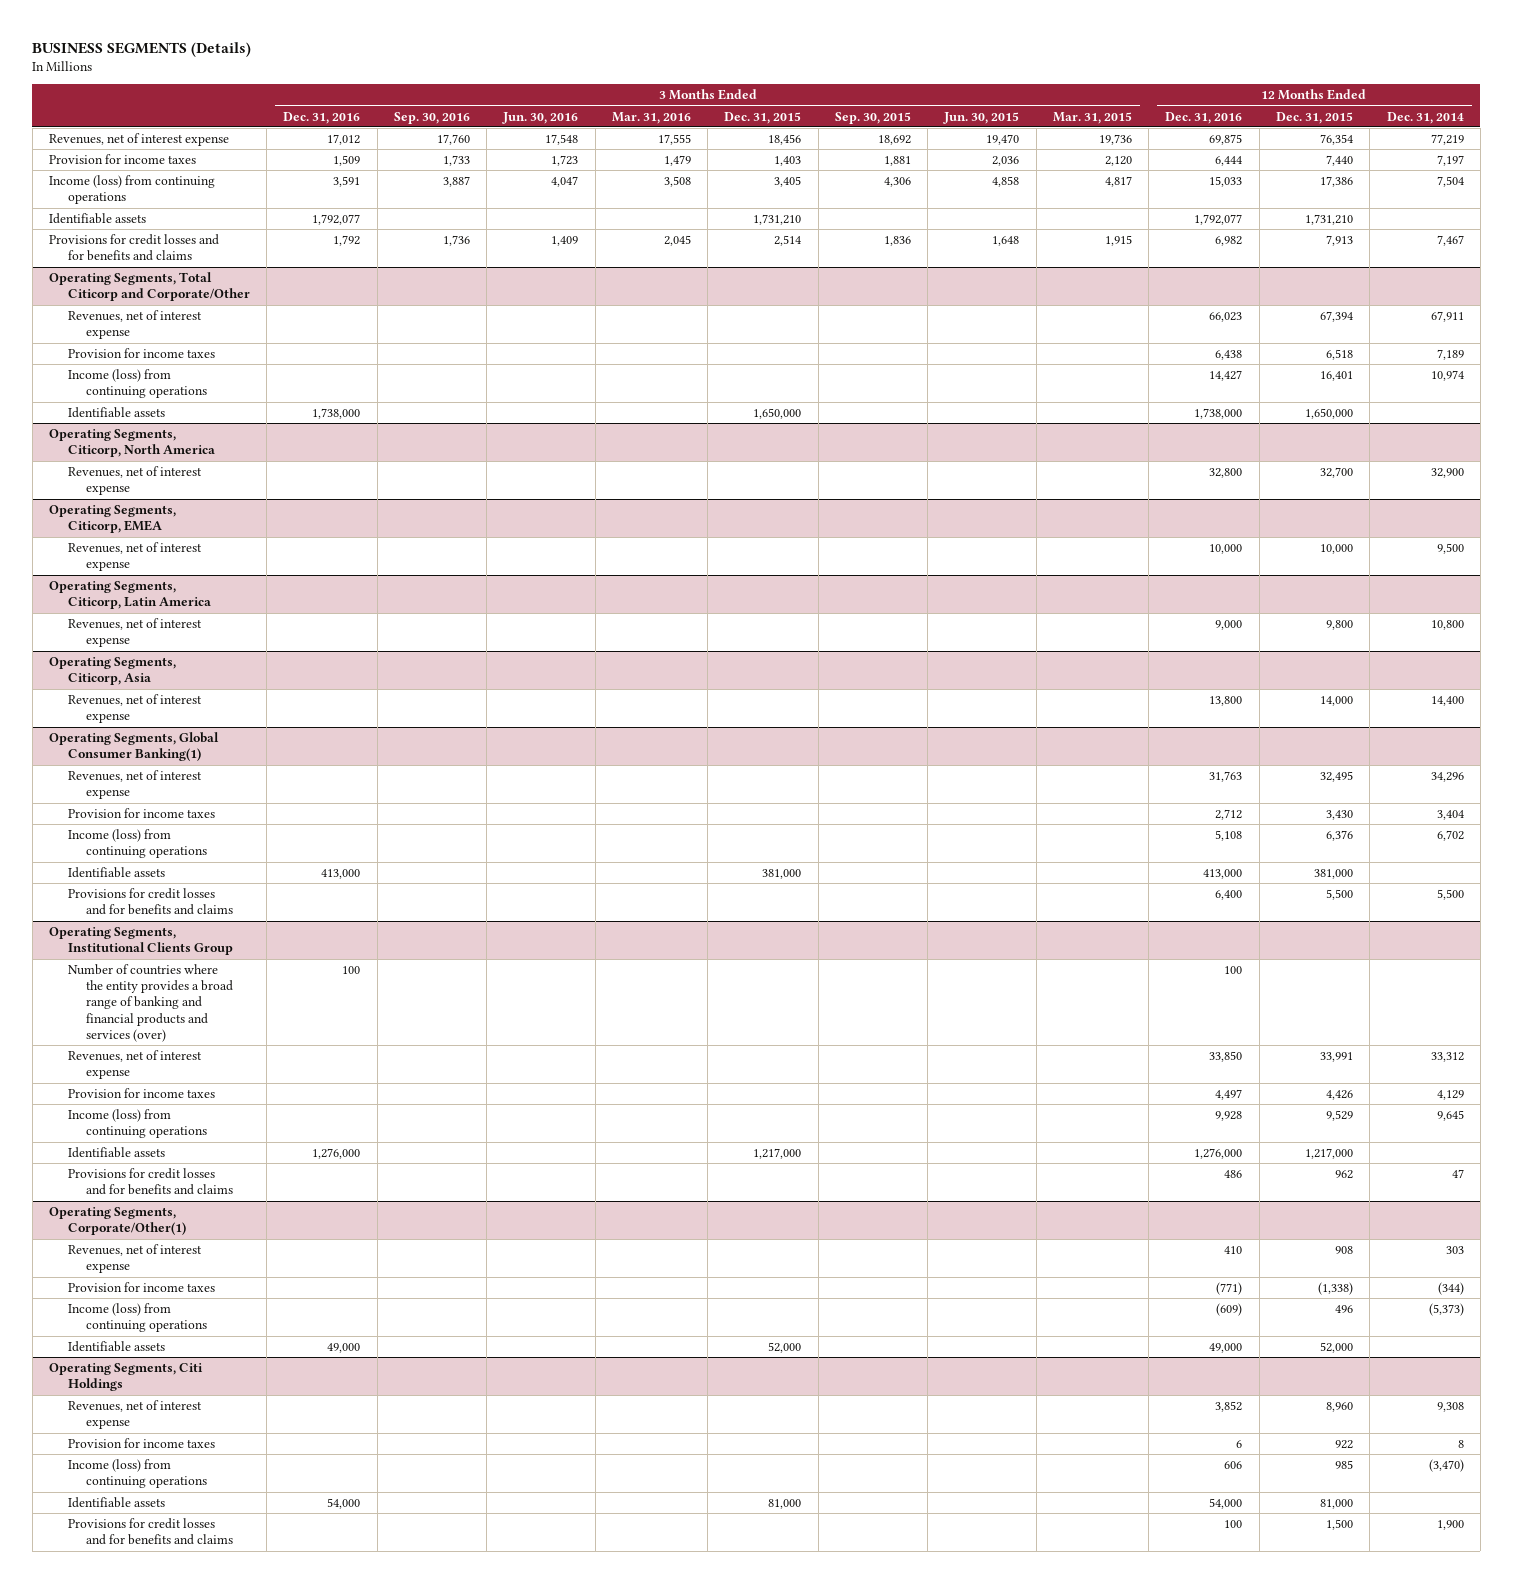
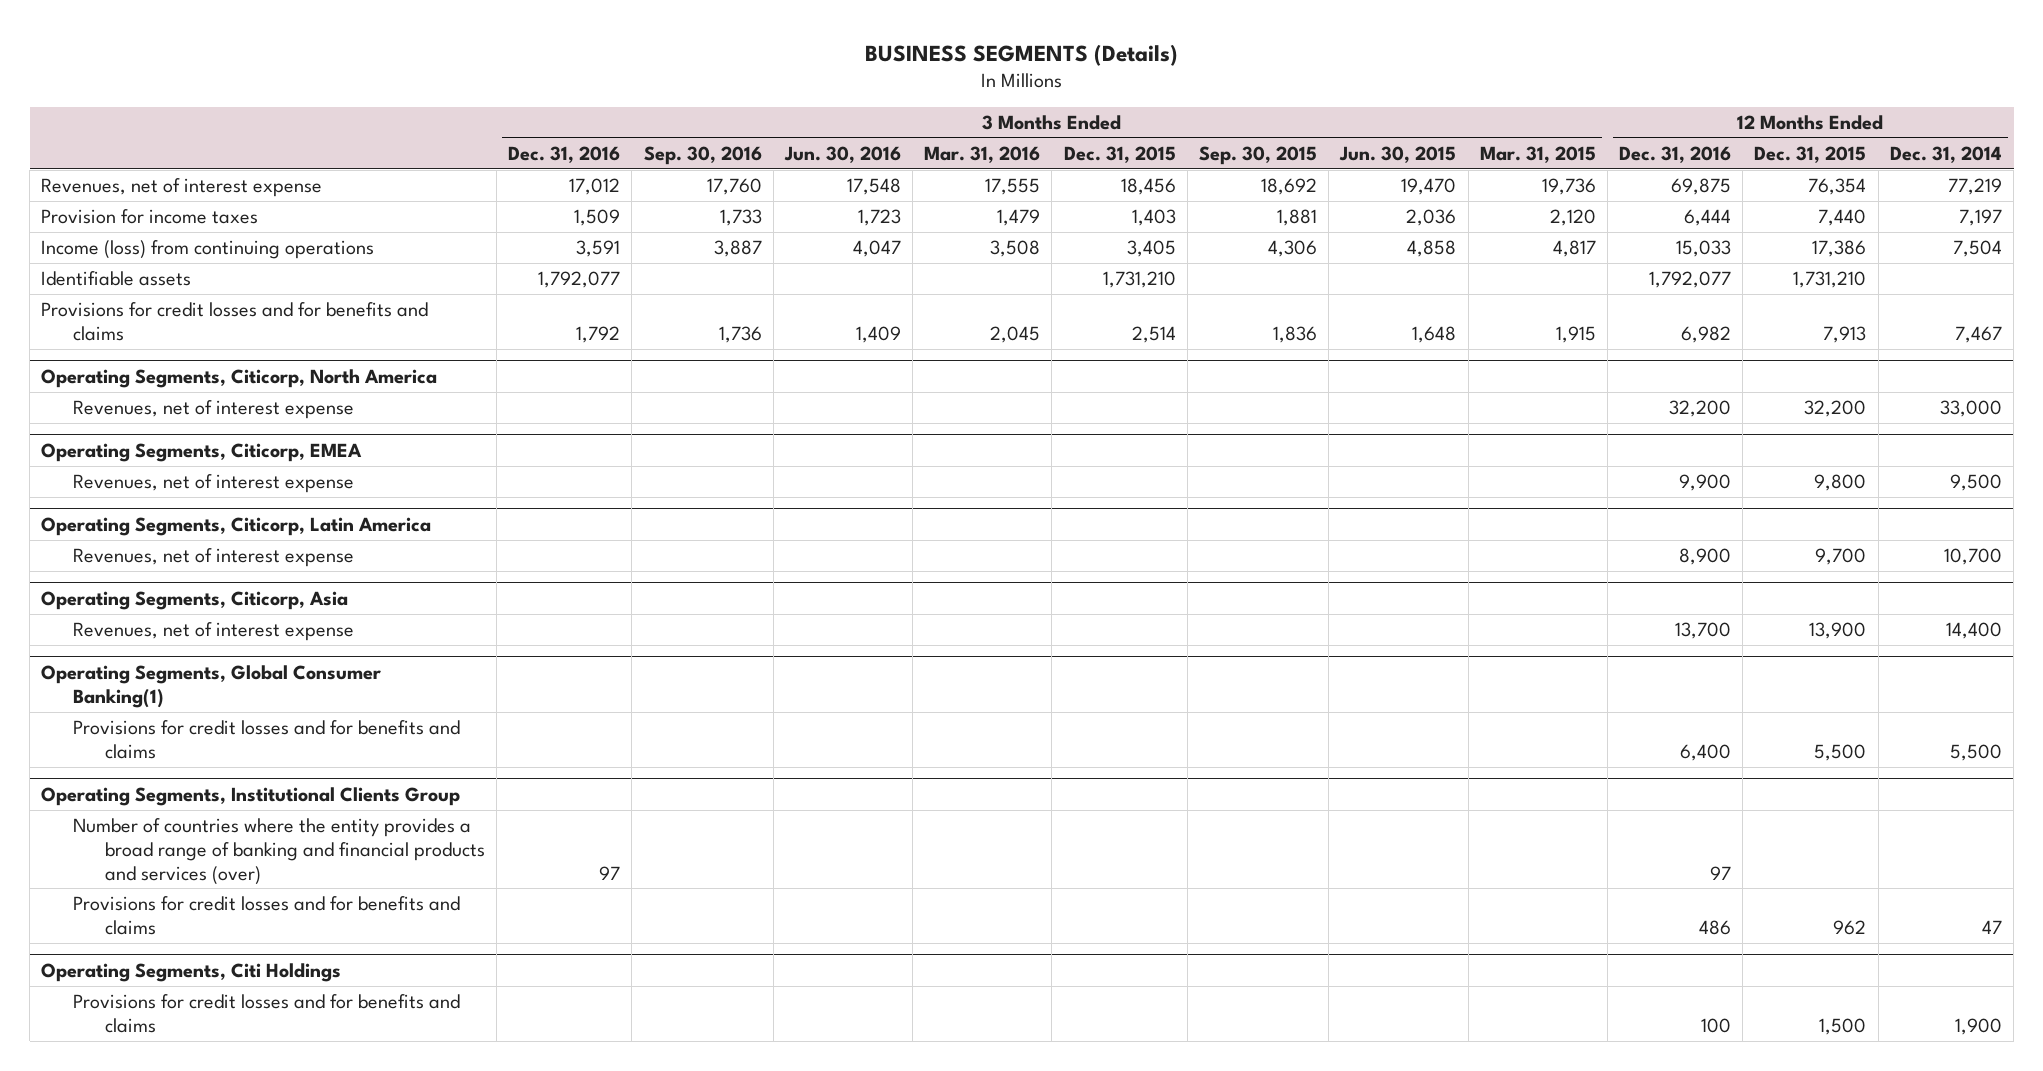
[49,271,250,302] Operating Segments, Total Citicorp and Corporate/Other -> none
[67,309,202,340] Revenues, net of interest expense -> none
[67,347,215,358] Provision for income taxes -> none
[67,368,208,399] Income (loss) from continuing operations -> none
[67,406,165,418] Identifiable assets -> none
[1209,467,1243,478] 32,800 -> [1669,399,1732,417] 32,200
[1319,466,1353,478] 32,700 -> [1804,399,1867,417] 32,200
[1430,467,1464,478] 32,900 -> [1939,399,2002,417] 33,000
[1209,543,1243,554] 10,000 -> [1679,473,1732,491] 9,900
[1319,543,1353,554] 10,000 -> [1814,473,1867,491] 9,800
[1215,619,1243,630] 9,000 -> [1679,547,1732,565] 8,900
[1325,619,1353,630] 9,800 -> [1815,547,1867,565] 9,700
[1430,619,1464,630] 10,800 -> [1943,547,2002,565] 10,700
[1209,695,1243,706] 13,800 -> [1675,621,1732,639] 13,700
[1319,695,1353,706] 14,000 -> [1809,621,1867,639] 13,900
[67,769,202,800] Revenues, net of interest expense -> none
[67,807,215,818] Provision for income taxes -> none
[67,828,208,859] Income (loss) from continuing operations -> none
[67,866,165,878] Identifiable assets -> none
[67,1049,202,1080] Revenues, net of interest expense -> none
[67,1087,215,1098] Provision for income taxes -> none
[67,1108,208,1139] Income (loss) from continuing operations -> none
[67,1146,165,1158] Identifiable assets -> none
[342,965,361,974] 100 -> [599,865,621,880] 97
[1224,965,1243,974] 100 -> [1710,865,1732,880] 97
[49,1206,186,1236] Operating Segments, Corporate/Other(1) -> none
[67,1243,202,1274] Revenues, net of interest expense -> none
[67,1281,215,1292] Provision for income taxes -> none
[67,1302,208,1333] Income (loss) from continuing operations -> none
[67,1340,165,1352] Identifiable assets -> none
[67,1399,202,1430] Revenues, net of interest expense -> none
[67,1437,215,1448] Provision for income taxes -> none
[67,1458,208,1489] Income (loss) from continuing operations -> none
[67,1496,165,1508] Identifiable assets -> none

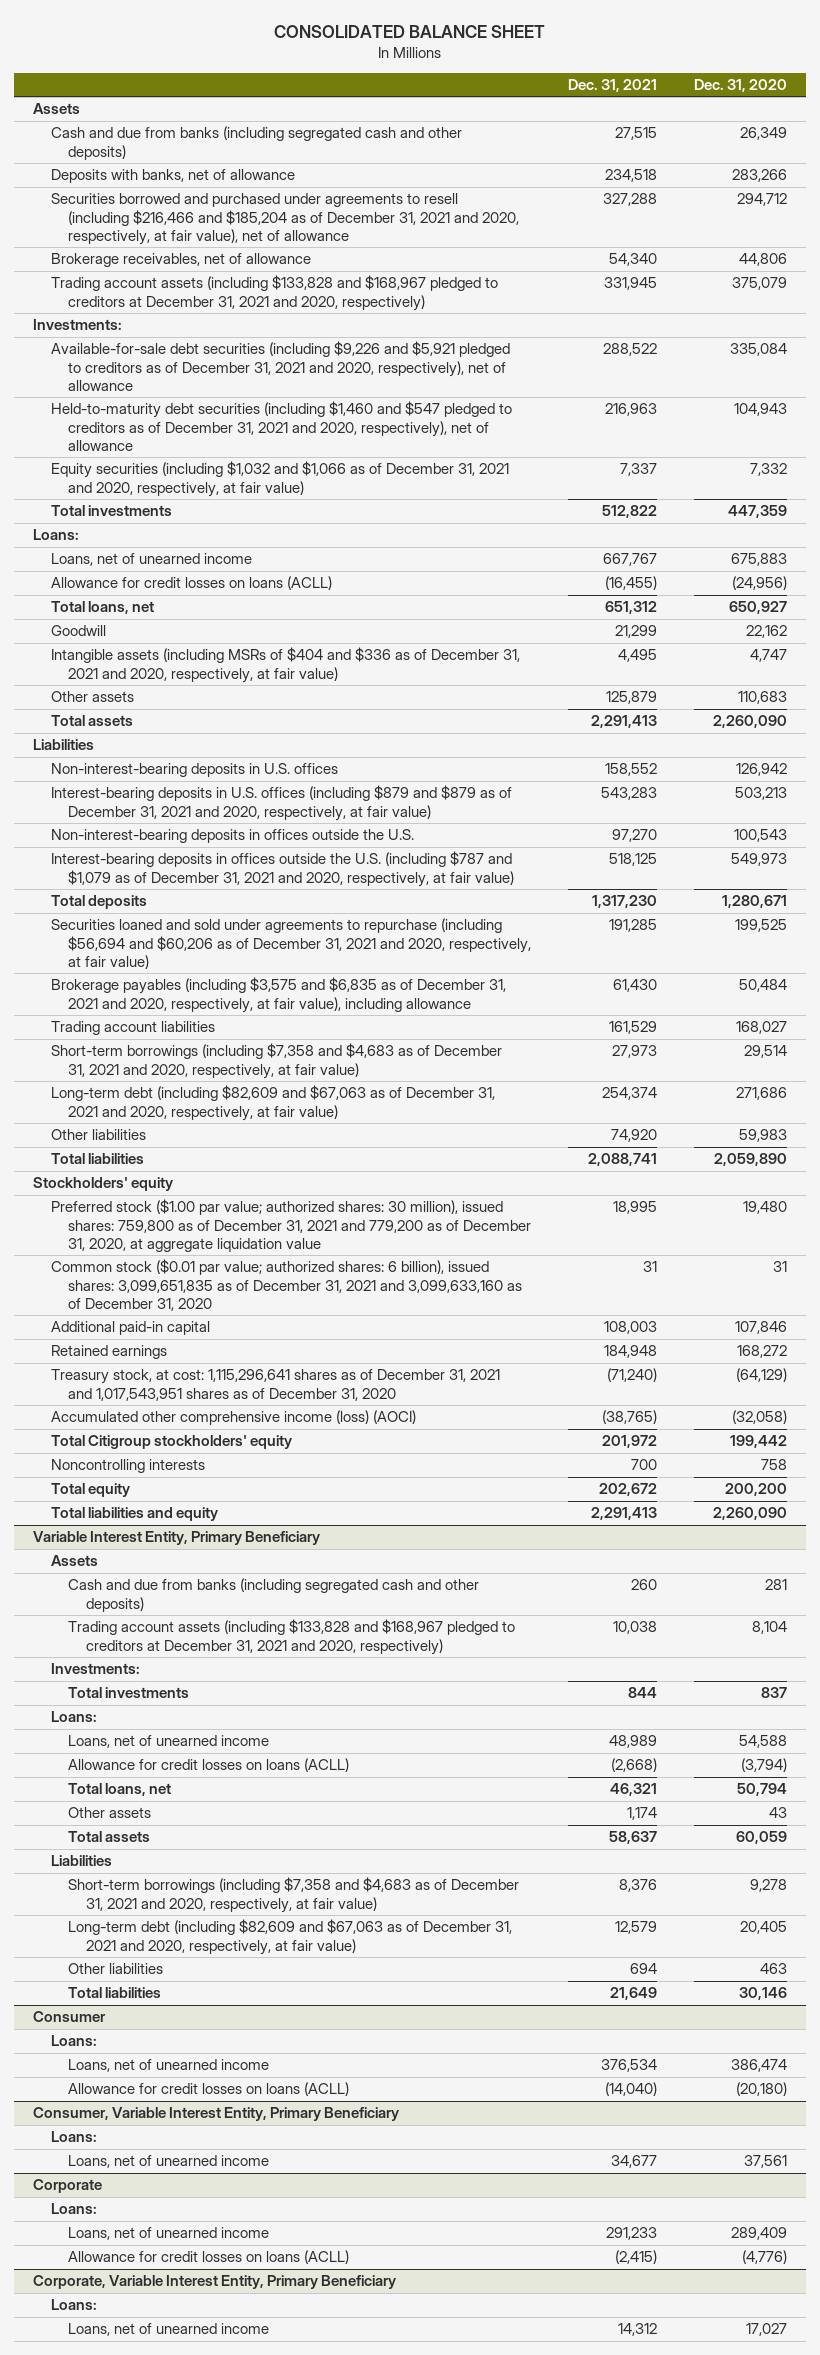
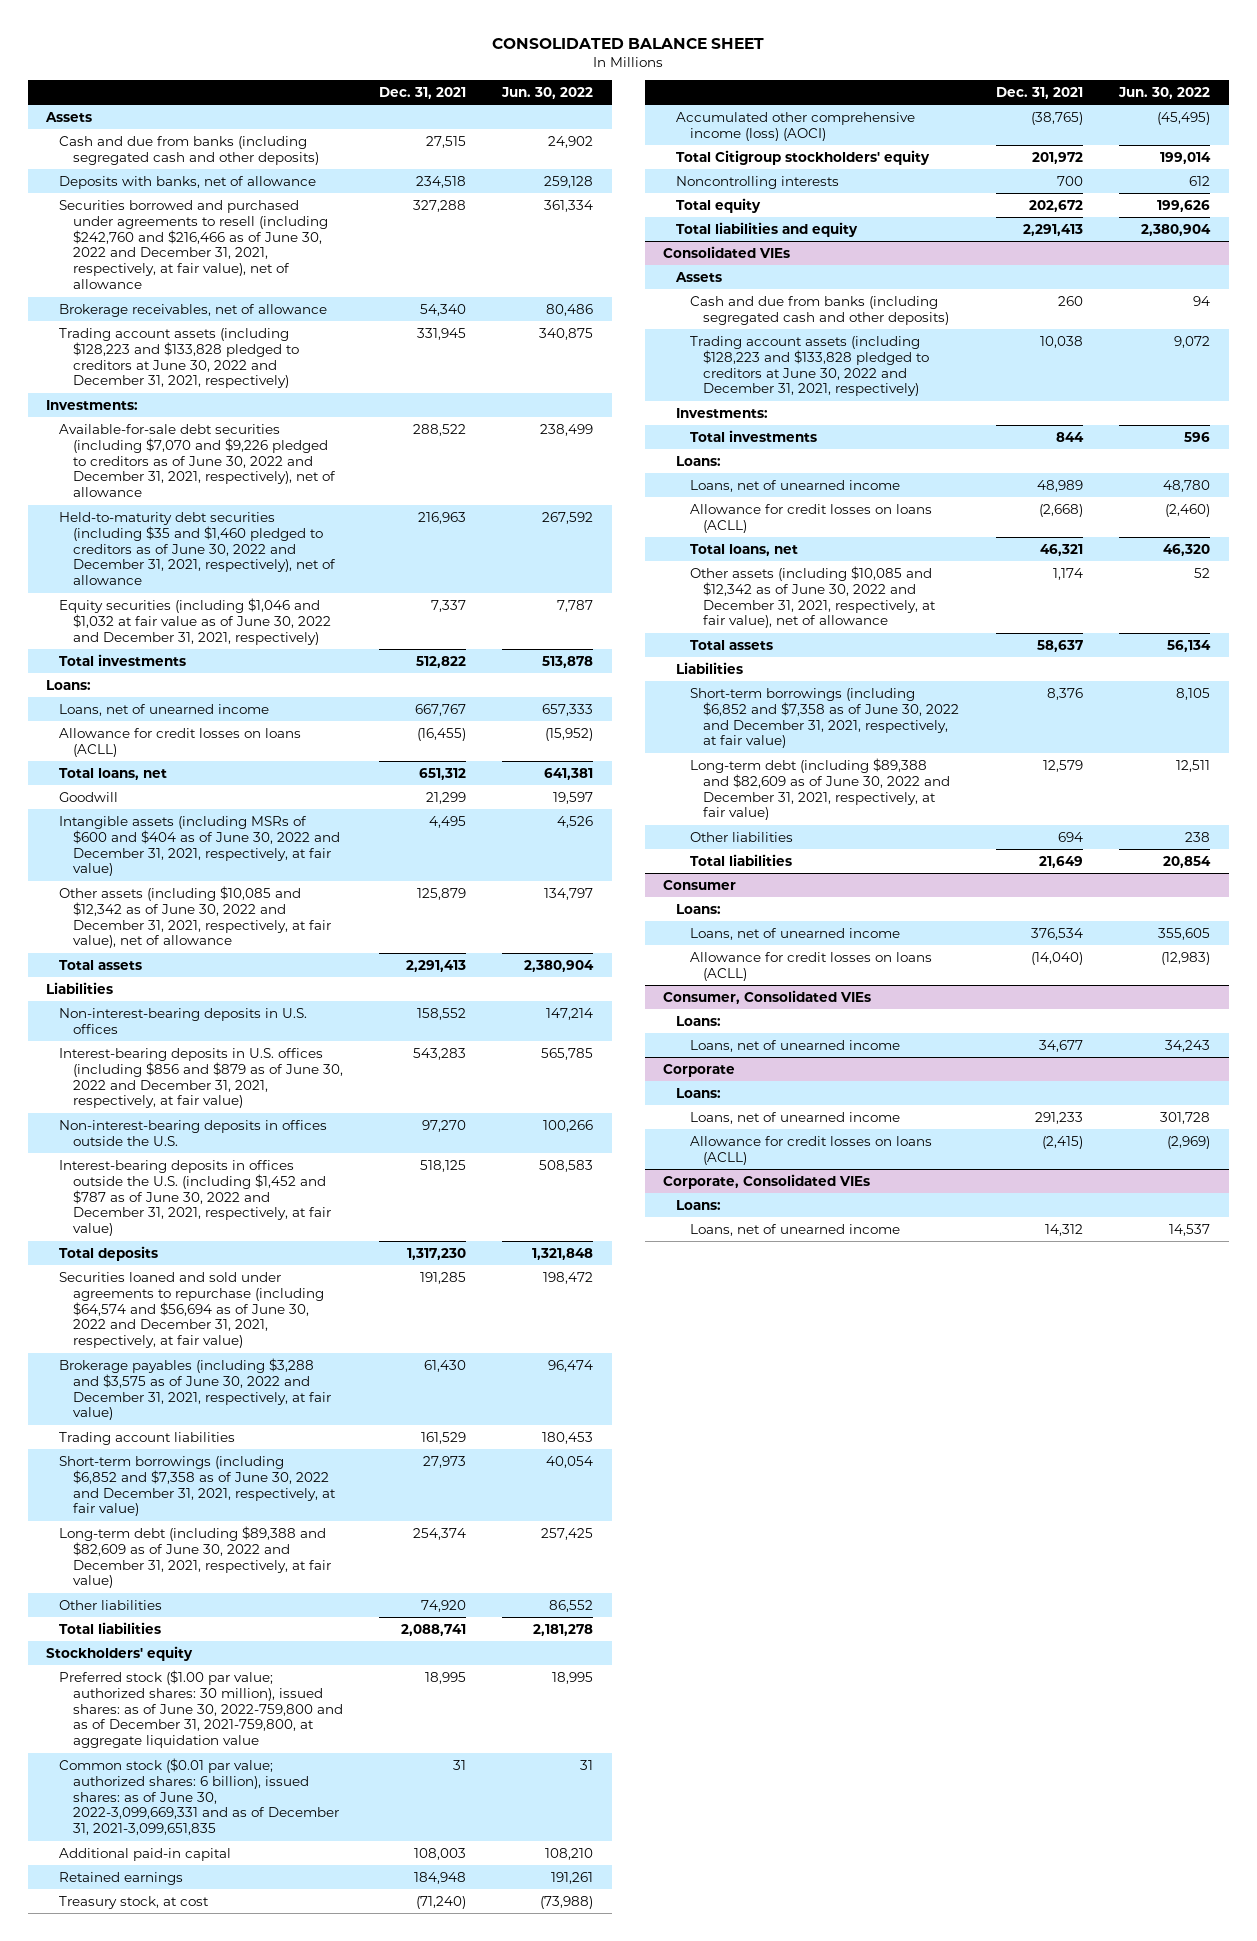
[694,78,788,92] Dec. 31, 2020 -> none
none -> [501,86,594,99] Jun. 30, 2022
[50,193,520,246] Securities borrowed and purchased under agreements to resell (including $216,466 and $185,204 as of December 31, 2021 and 2020, respectively, at fair value), net of allowance -> [59,199,328,290] Securities borrowed and purchased under agreements to resell (including $242,760 and $216,466 as of June 30, 2022 and December 31, 2021, respectively, at fair value), net of allowance
[50,275,498,311] Trading account assets (including $133,828 and $168,967 pledged to creditors at December 31, 2021 and 2020, respectively) -> [59,327,299,389] Trading account assets (including $128,223 and $133,828 pledged to creditors at June 30, 2022 and December 31, 2021, respectively)
[50,341,510,392] Available-for-sale debt securities (including $9,226 and $5,921 pledged to creditors as of December 31, 2021 and 2020, respectively), net of allowance -> [59,423,336,498] Available-for-sale debt securities (including $7,070 and $9,226 pledged to creditors as of June 30, 2022 and December 31, 2021, respectively), net of allowance
[50,401,512,452] Held-to-maturity debt securities (including $1,460 and $547 pledged to creditors as of December 31, 2021 and 2020, respectively), net of allowance -> [59,511,336,586] Held-to-maturity debt securities (including $35 and $1,460 pledged to creditors as of June 30, 2022 and December 31, 2021, respectively), net of allowance
[50,461,509,497] Equity securities (including $1,032 and $1,066 as of December 31, 2021 and 2020, respectively, at fair value) -> [59,597,331,645] Equity securities (including $1,046 and $1,032 at fair value as of June 30, 2022 and December 31, 2021, respectively)
[50,647,520,683] Intangible assets (including MSRs of $404 and $336 as of December 31, 2021 and 2020, respectively, at fair value) -> [59,815,340,877] Intangible assets (including MSRs of $600 and $404 as of June 30, 2022 and December 31, 2021, respectively, at fair value)
[50,691,134,703] Other assets -> [59,885,331,949] Other assets (including $10,085 and $12,342 as of June 30, 2022 and December 31, 2021, respectively, at fair value), net of allowance
[50,785,512,821] Interest-bearing deposits in U.S. offices (including $879 and $879 as of December 31, 2021 and 2020, respectively, at fair value) -> [59,1047,343,1109] Interest-bearing deposits in U.S. offices (including $856 and $879 as of June 30, 2022 and December 31, 2021, respectively, at fair value)
[50,851,515,887] Interest-bearing deposits in offices outside the U.S. (including $787 and $1,079 as of December 31, 2021 and 2020, respectively, at fair value) -> [59,1159,331,1237] Interest-bearing deposits in offices outside the U.S. (including $1,452 and $787 as of June 30, 2022 and December 31, 2021, respectively, at fair value)
[50,918,532,970] Securities loaned and sold under agreements to repurchase (including $56,694 and $60,206 as of December 31, 2021 and 2020, respectively, at fair value) -> [59,1271,324,1349] Securities loaned and sold under agreements to repurchase (including $64,574 and $56,694 as of June 30, 2022 and December 31, 2021, respectively, at fair value)
[50,977,506,1013] Brokerage payables (including $3,575 and $6,835 as of December 31, 2021 and 2020, respectively, at fair value), including allowance -> [59,1357,331,1421] Brokerage payables (including $3,288 and $3,575 as of June 30, 2022 and December 31, 2021, respectively, at fair value)
[50,1043,502,1079] Short-term borrowings (including $7,358 and $4,683 as of December 31, 2021 and 2020, respectively, at fair value) -> [59,1455,336,1517] Short-term borrowings (including $6,852 and $7,358 as of June 30, 2022 and December 31, 2021, respectively, at fair value)
[50,1085,495,1121] Long-term debt (including $82,609 and $67,063 as of December 31, 2021 and 2020, respectively, at fair value) -> [59,1525,331,1589] Long-term debt (including $89,388 and $82,609 as of June 30, 2022 and December 31, 2021, respectively, at fair value)
[50,1199,532,1253] Preferred stock ($1.00 par value; authorized shares: 30 million), issued shares: 759,800 as of December 31, 2021 and 779,200 as of December 31, 2020, at aggregate liquidation value -> [59,1669,343,1749] Preferred stock ($1.00 par value; authorized shares: 30 million), issued shares: as of June 30, 2022-759,800 and as of December 31, 2021-759,800, at aggregate liquidation value
[50,1259,523,1312] Common stock ($0.01 par value; authorized shares: 6 billion), issued shares: 3,099,651,835 as of December 31, 2021 and 3,099,633,160 as of December 31, 2020 -> [59,1757,339,1836] Common stock ($0.01 par value; authorized shares: 6 billion), issued shares: as of June 30, 2022-3,099,669,331 and as of December 31, 2021-3,099,651,835
[50,1369,500,1401] Treasury stock, at cost: 1,115,296,641 shares as of December 31, 2021 and 1,017,543,951 shares as of December 31, 2020 -> [59,1895,210,1909] Treasury stock, at cost
[32,1531,320,1546] Variable Interest Entity, Primary Beneficiary -> [663,245,791,258] Consolidated VIEs
[68,1619,516,1655] Trading account assets (including $133,828 and $168,967 pledged to creditors at December 31, 2021 and 2020, respectively) -> [689,335,930,397] Trading account assets (including $128,223 and $133,828 pledged to creditors at June 30, 2022 and December 31, 2021, respectively)
[68,1807,152,1819] Other assets -> [689,565,937,629] Other assets (including $10,085 and $12,342 as of June 30, 2022 and December 31, 2021, respectively, at fair value), net of allowance
[68,1877,520,1913] Short-term borrowings (including $7,358 and $4,683 as of December 31, 2021 and 2020, respectively, at fair value) -> [689,687,960,749] Short-term borrowings (including $6,852 and $7,358 as of June 30, 2022 and December 31, 2021, respectively, at fair value)
[68,1919,513,1955] Long-term debt (including $82,609 and $67,063 as of December 31, 2021 and 2020, respectively, at fair value) -> [689,757,951,821] Long-term debt (including $89,388 and $82,609 as of June 30, 2022 and December 31, 2021, respectively, at fair value)
[32,2107,399,2122] Consumer, Variable Interest Entity, Primary Beneficiary -> none
none -> [663,989,872,1004] Consumer, Consolidated VIEs
[32,2275,396,2290] Corporate, Variable Interest Entity, Primary Beneficiary -> none
none -> [663,1173,871,1189] Corporate, Consolidated VIEs

